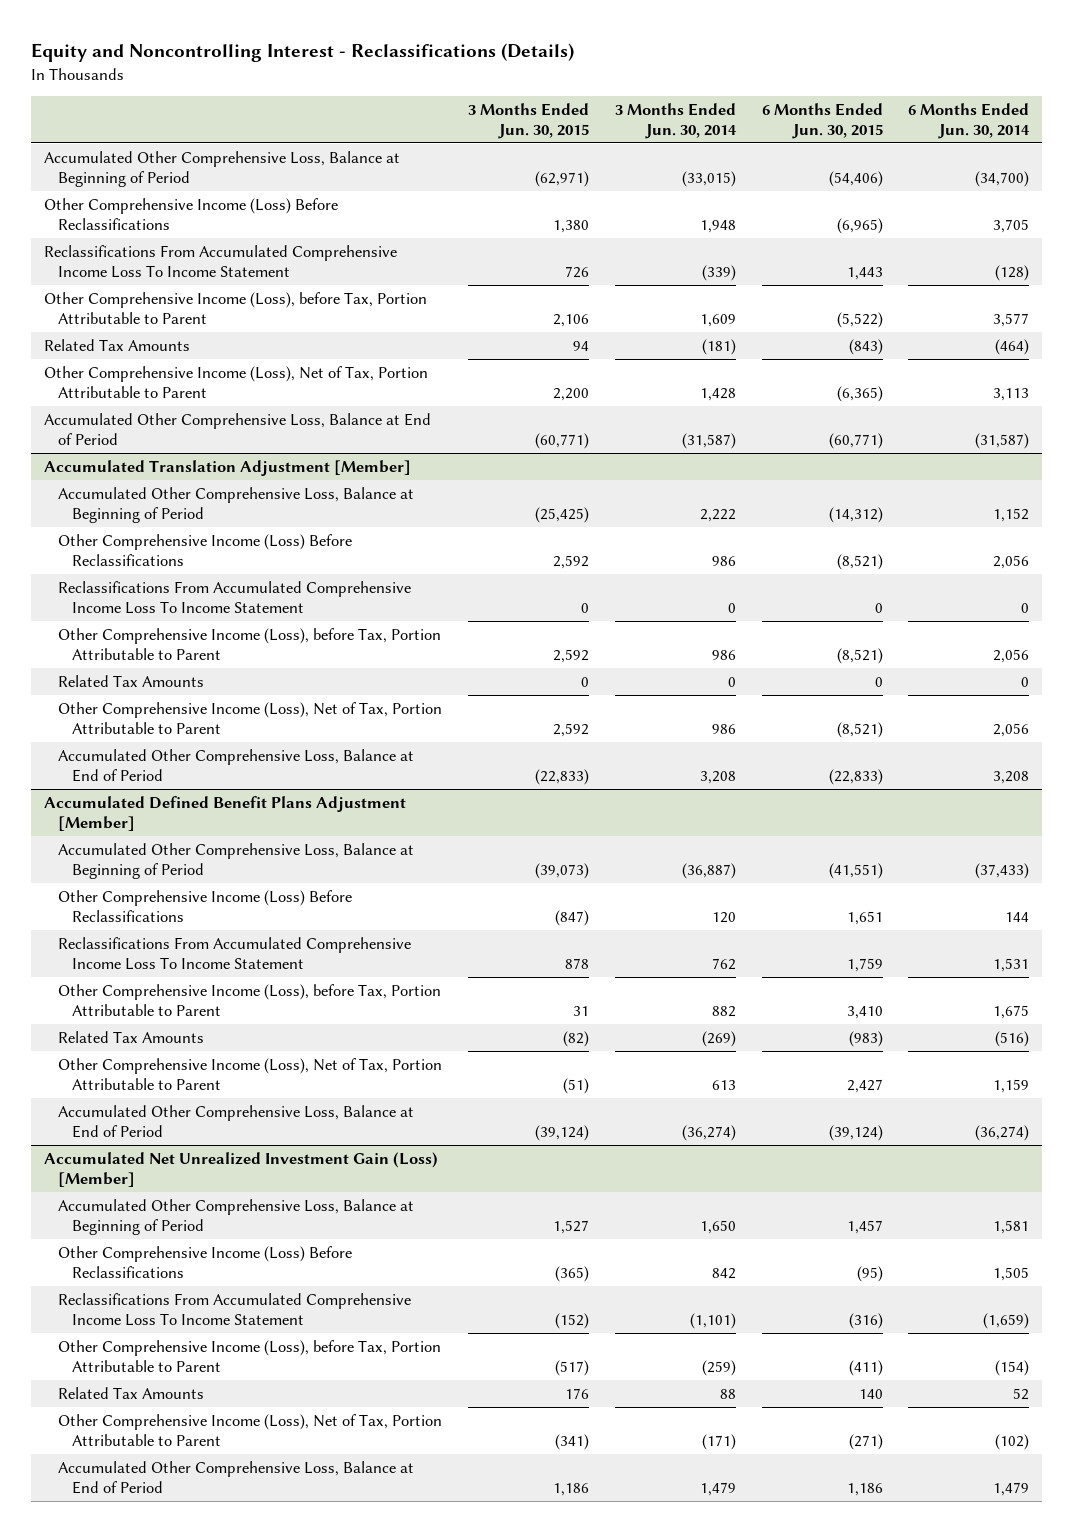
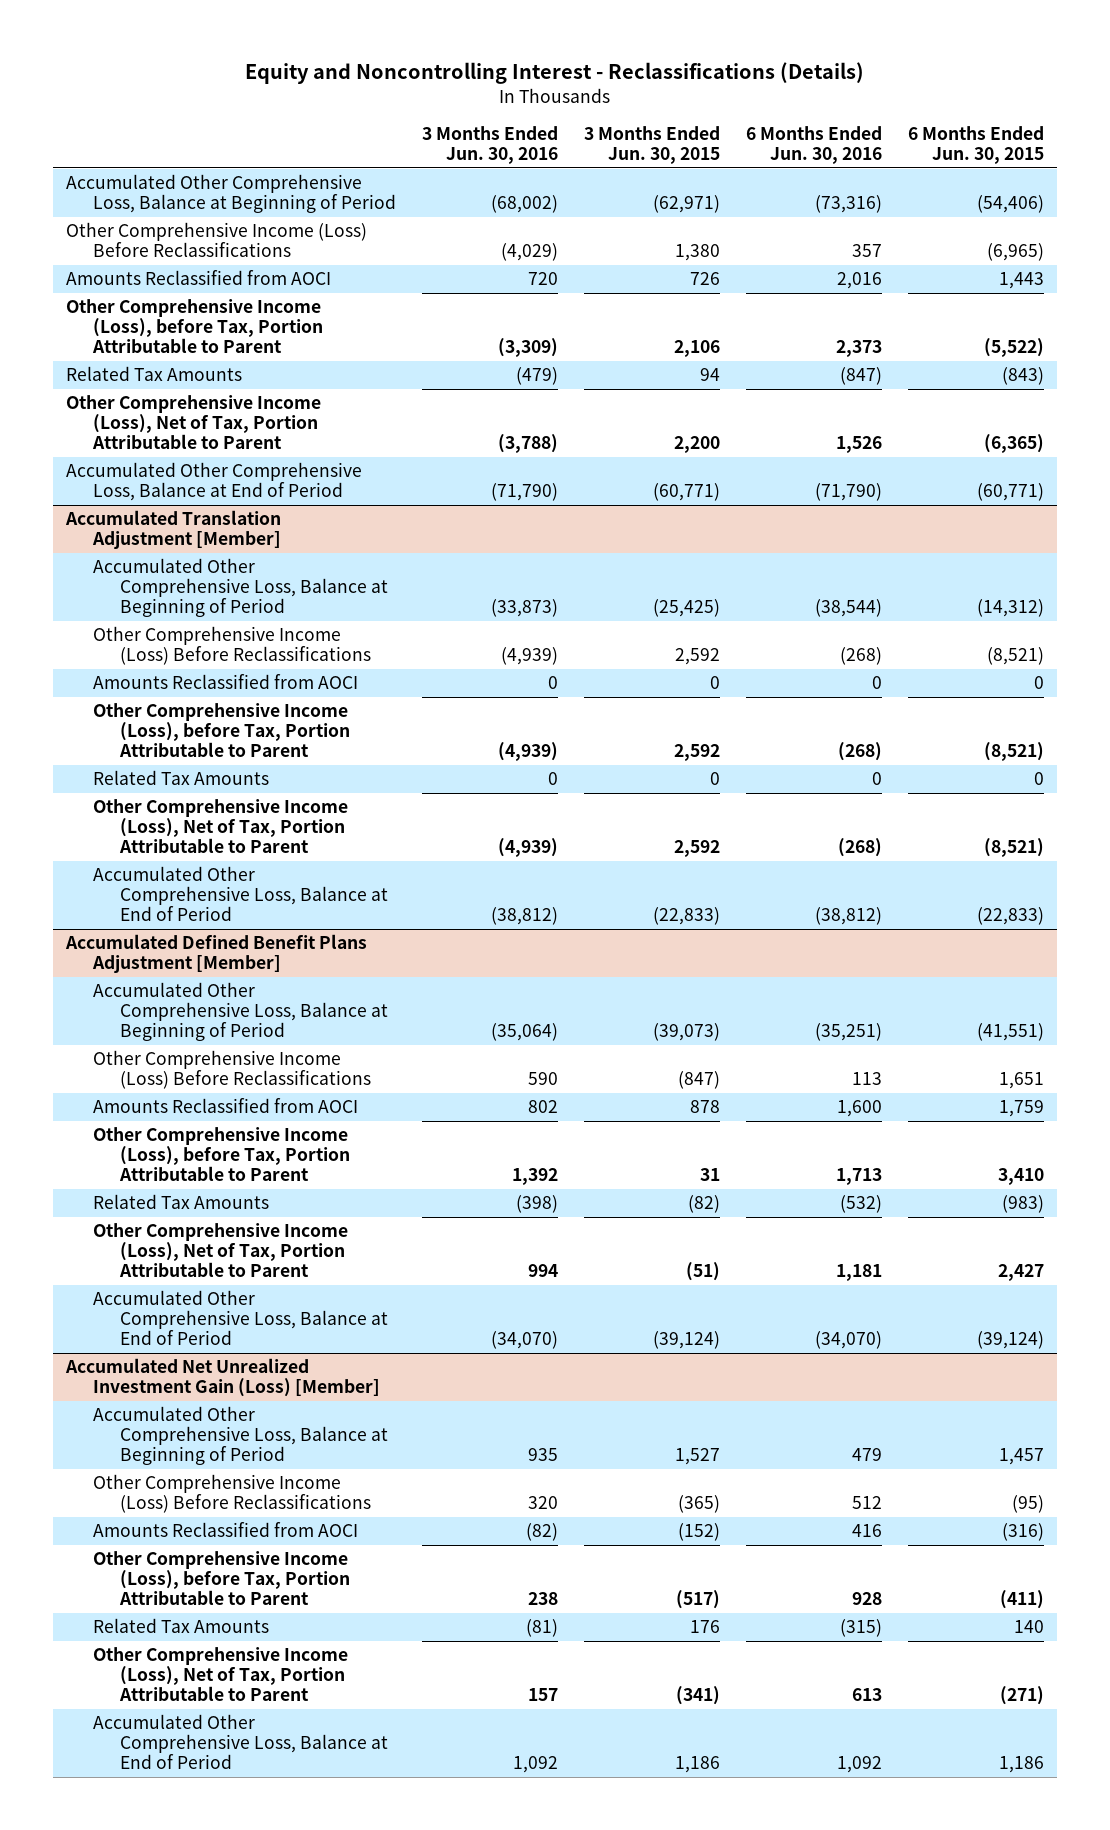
[614,102,737,139] 3 Months Ended Jun. 30, 2014 -> none
[908,102,1031,139] 6 Months Ended Jun. 30, 2014 -> none
none -> [421,126,558,165] 3 Months Ended Jun. 30, 2016
none -> [745,126,882,165] 6 Months Ended Jun. 30, 2016
[44,244,398,278] Reclassifications From Accumulated Comprehensive Income Loss To Income Statement -> [65,270,331,286] Amounts Reclassified from AOCI
[58,580,412,614] Reclassifications From Accumulated Comprehensive Income Loss To Income Statement -> [92,674,358,690] Amounts Reclassified from AOCI
[58,936,412,970] Reclassifications From Accumulated Comprehensive Income Loss To Income Statement -> [92,1098,358,1114] Amounts Reclassified from AOCI
[58,1292,412,1326] Reclassifications From Accumulated Comprehensive Income Loss To Income Statement -> [92,1522,358,1538] Amounts Reclassified from AOCI

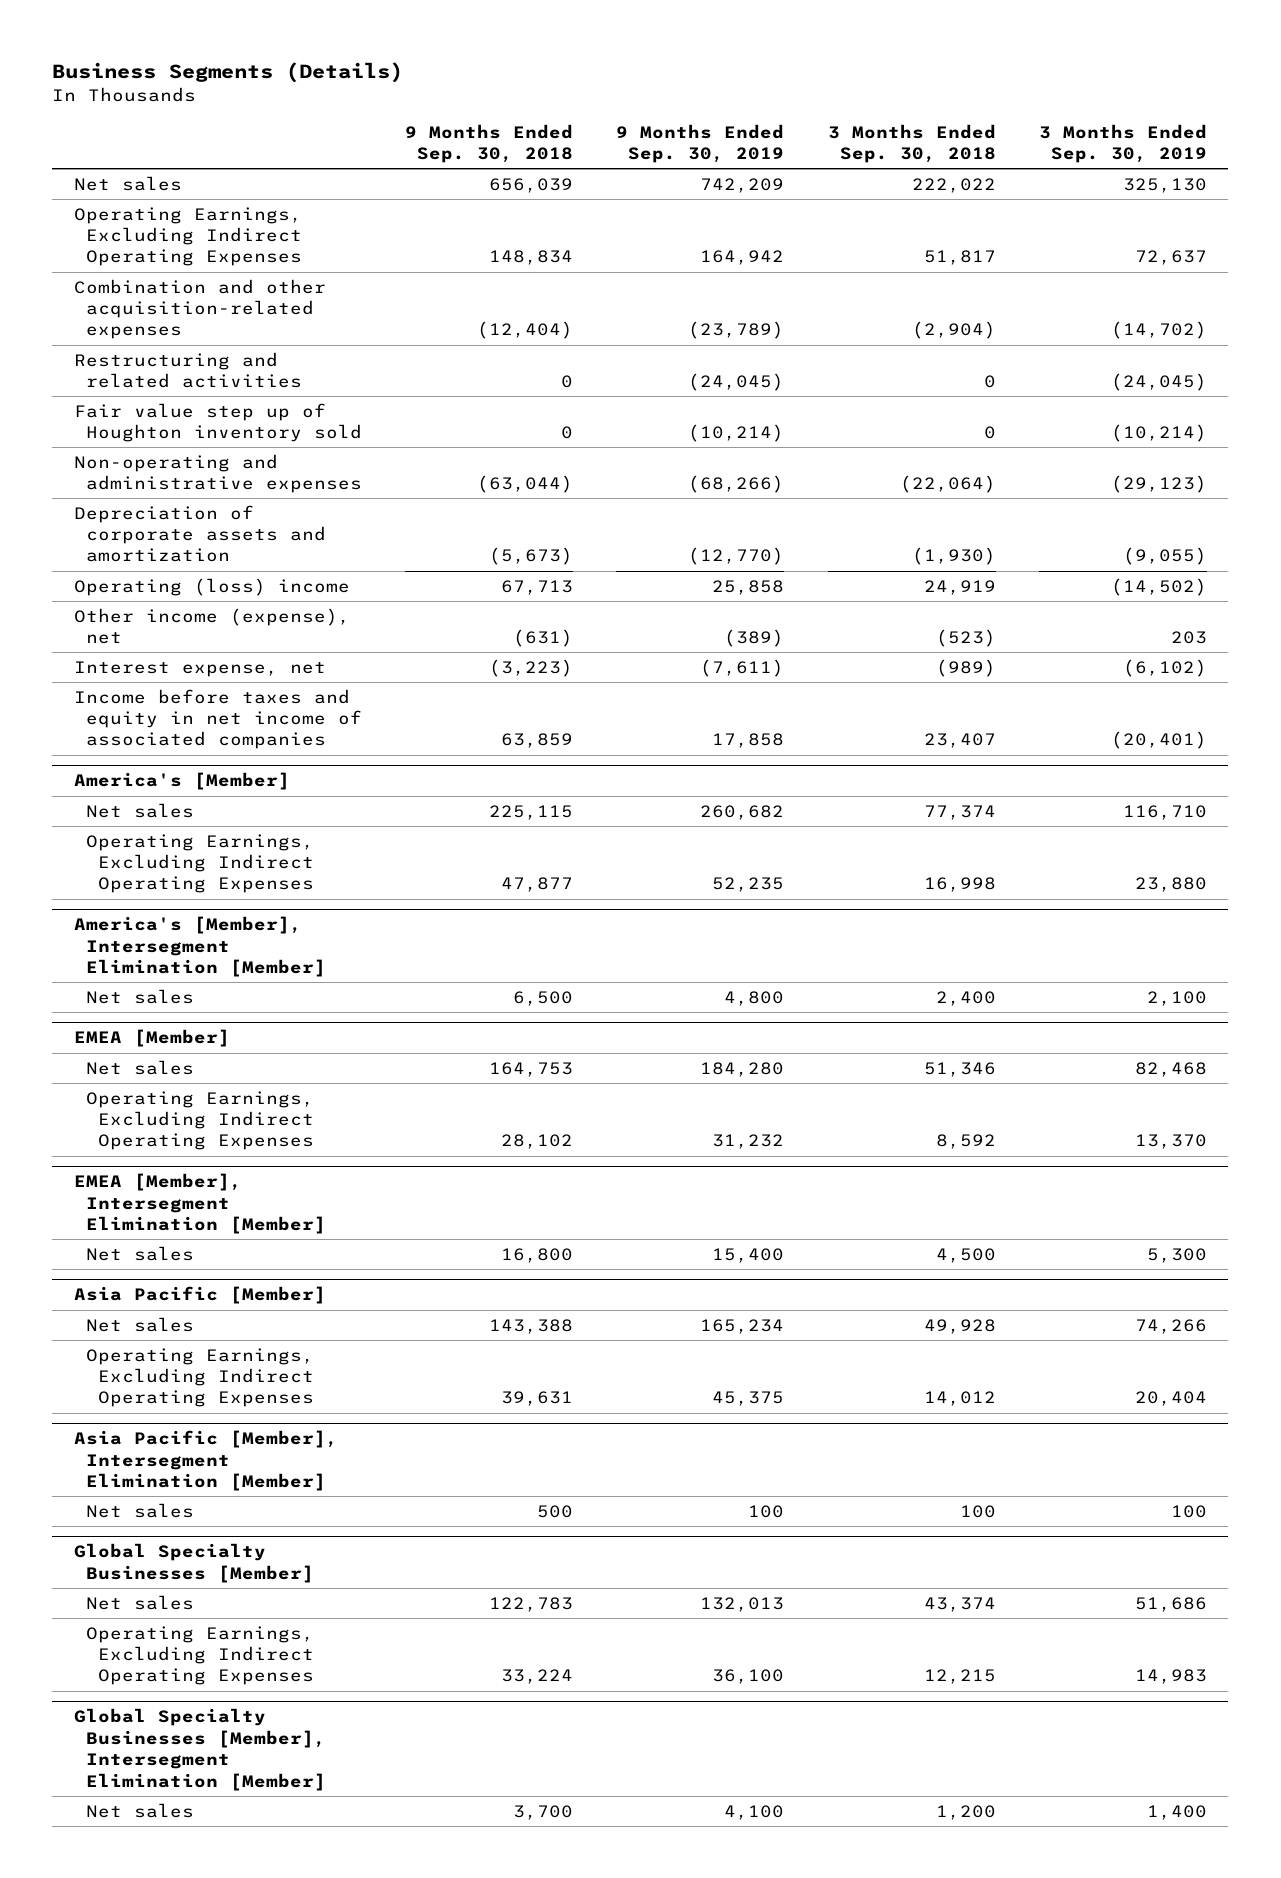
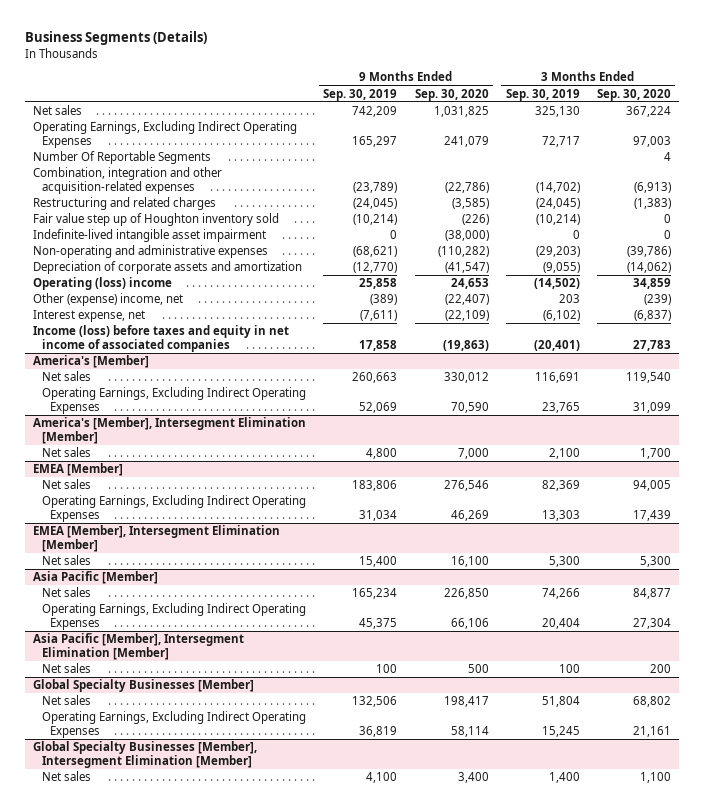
[405,123,574,164] 9 Months Ended Sep. 30, 2018 -> none
[827,123,996,164] 3 Months Ended Sep. 30, 2018 -> none
none -> [414,88,489,101] Sep. 30, 2020
none -> [596,88,671,101] Sep. 30, 2020
[700,250,785,266] 164,942 -> [352,135,398,147] 165,297
[1134,250,1207,266] 72,637 -> [541,135,580,147] 72,717
none -> [33,151,212,165] Number Of Reportable Segments
[73,278,326,340] Combination and other acquisition-related expenses -> [33,167,223,194] Combination, integration and other acquisition-related expenses
[73,351,303,389] Restructuring and related activities -> [33,197,217,211] Restructuring and related charges
none -> [33,229,267,243] Indefinite-lived intangible asset impairment
[688,475,785,494] (68,266) -> [353,246,398,258] (68,621)
[1110,475,1207,494] (29,123) -> [535,246,580,258] (29,203)
[73,607,350,645] Other income (expense), net -> [33,293,184,307] Other (expense) income, net
[73,688,363,750] Income before taxes and equity in net income of associated companies -> [33,325,290,352] Income (loss) before taxes and equity in net income of associated companies
[700,804,785,820] 260,682 -> [352,372,398,384] 260,663
[1122,804,1207,820] 116,710 -> [534,372,580,384] 116,691
[712,877,785,893] 52,235 -> [359,401,398,413] 52,069
[1134,877,1207,893] 23,880 -> [541,401,580,413] 23,765
[700,1061,785,1077] 184,280 -> [352,480,398,492] 183,806
[1134,1061,1207,1077] 82,468 -> [541,480,580,492] 82,369
[712,1134,785,1150] 31,232 -> [359,509,398,521] 31,034
[1134,1134,1207,1150] 13,370 -> [541,509,580,521] 13,303
[700,1596,785,1612] 132,013 -> [352,696,398,708] 132,506
[1134,1596,1207,1612] 51,686 -> [541,696,580,708] 51,804
[712,1669,785,1685] 36,100 -> [359,725,398,737] 36,819
[1134,1669,1207,1685] 14,983 -> [541,725,580,737] 15,245

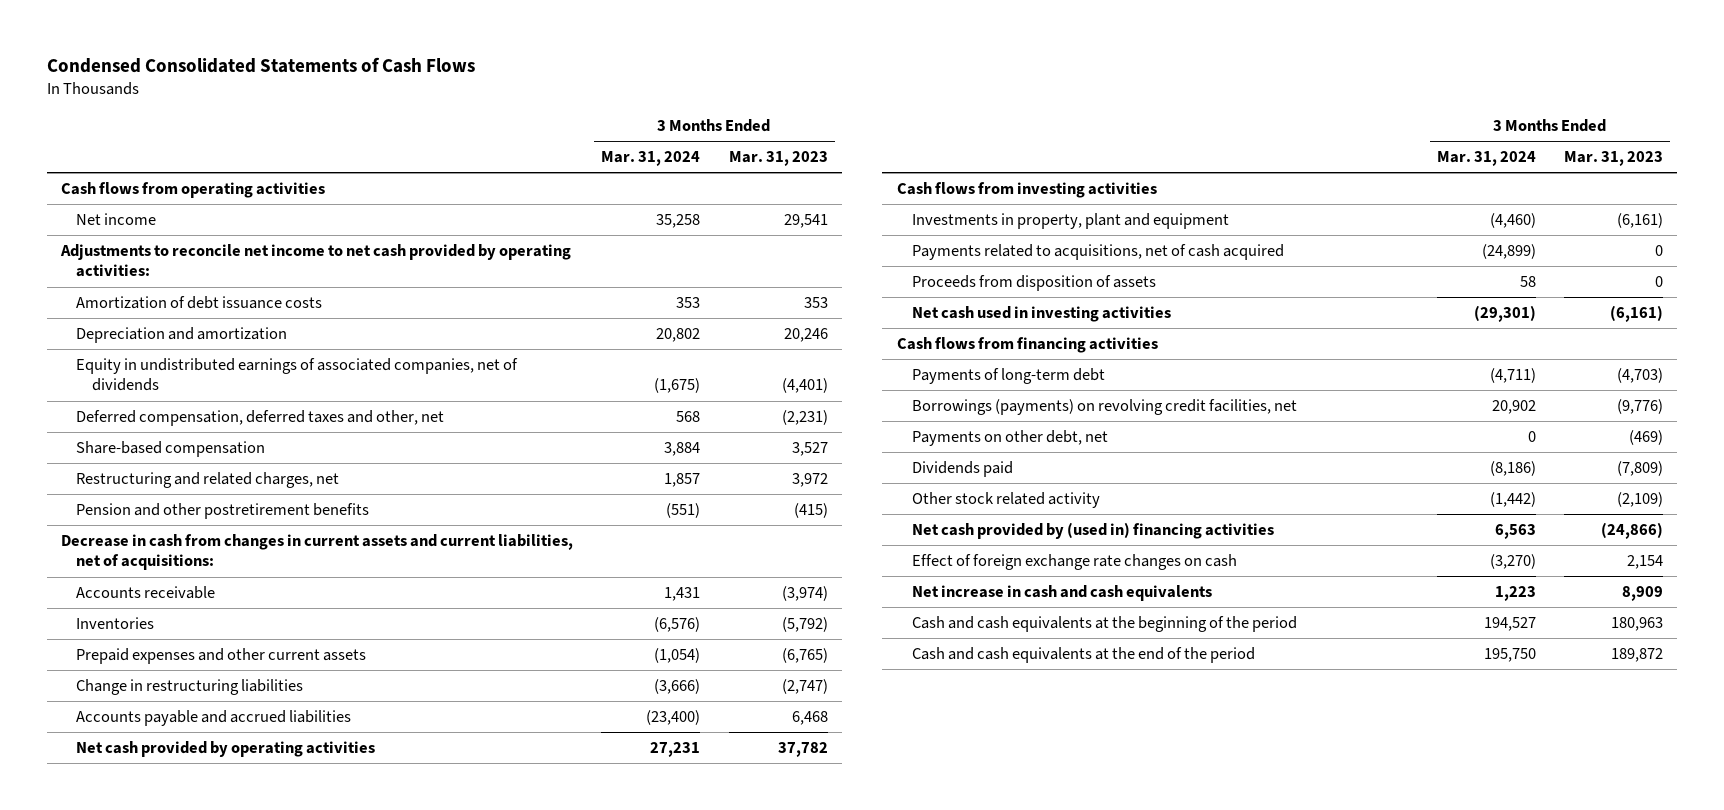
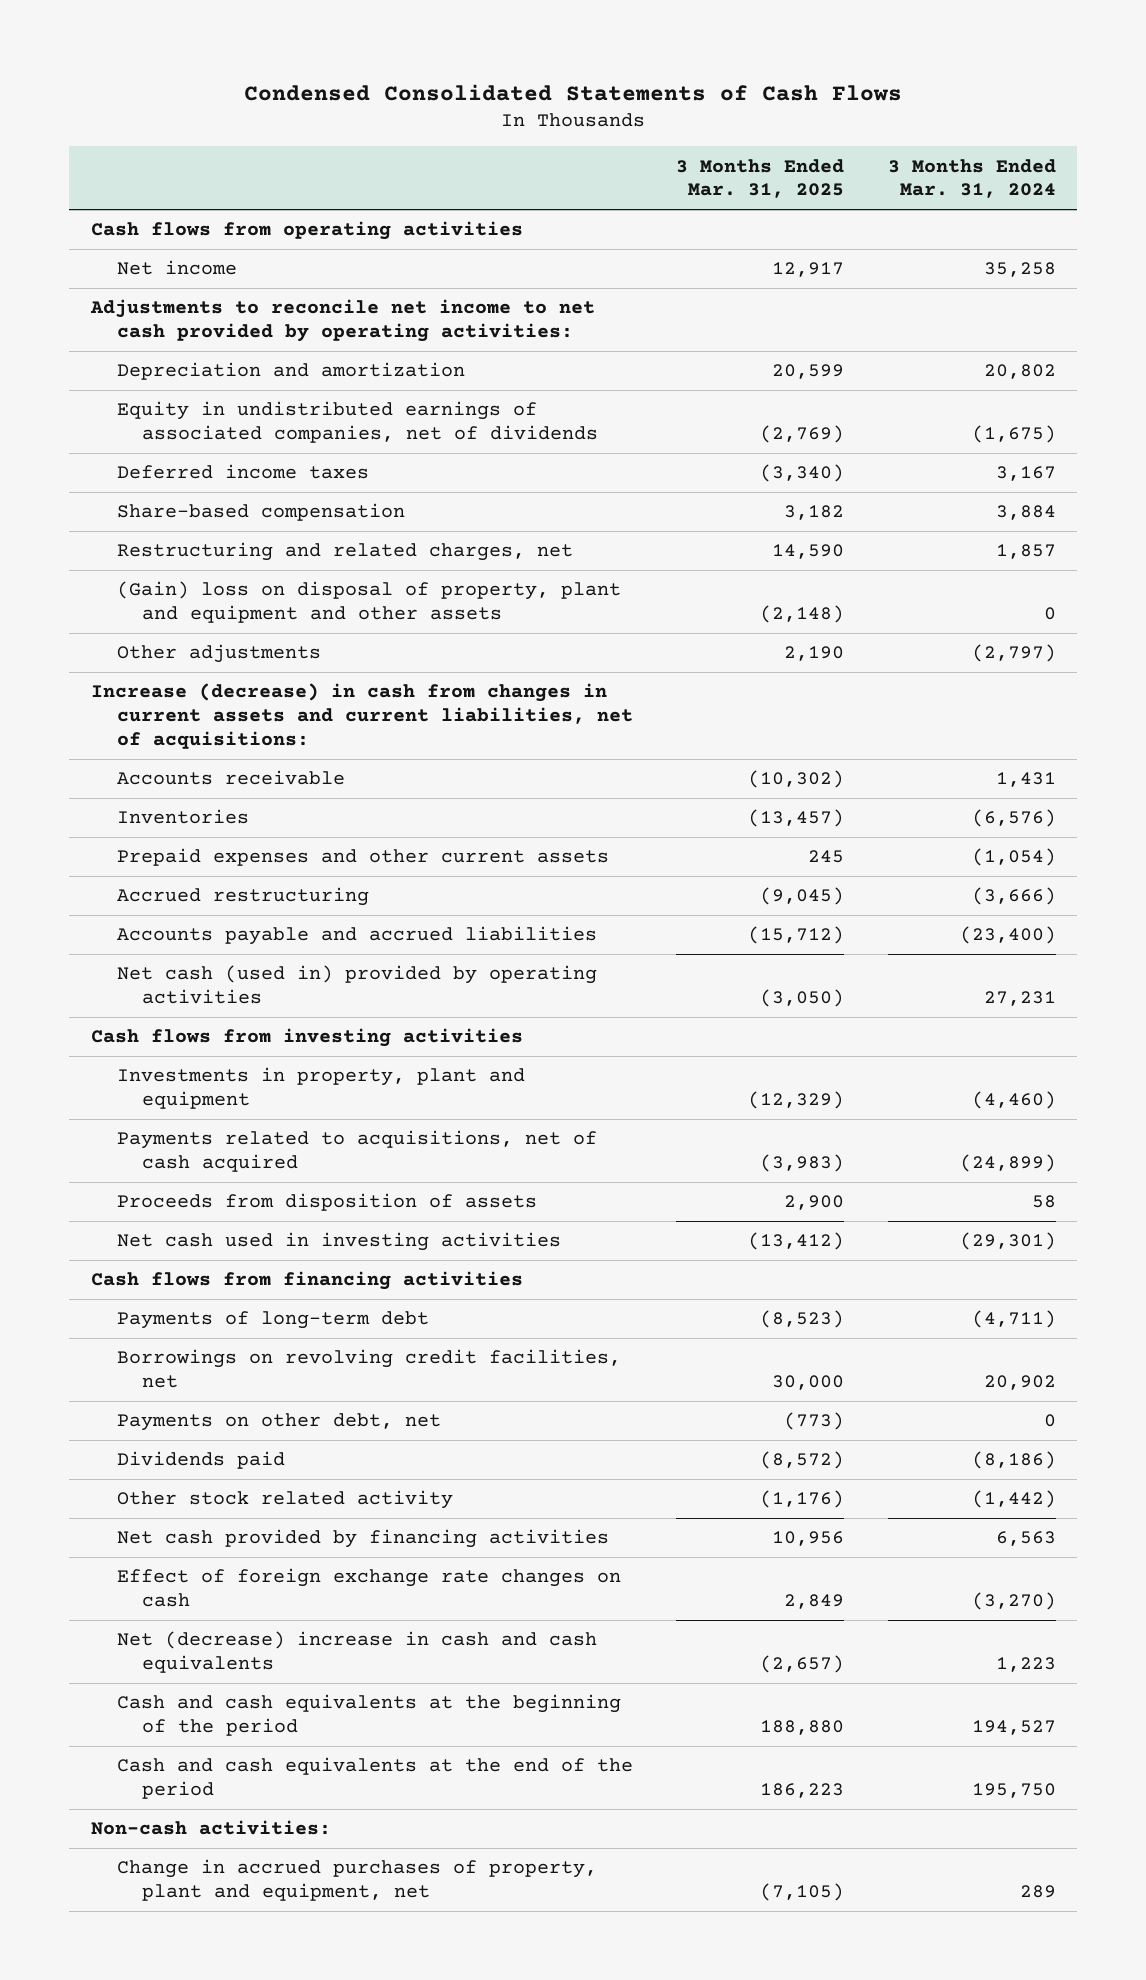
[728,151,828,167] Mar. 31, 2023 -> none
none -> [676,158,845,199] 3 Months Ended Mar. 31, 2025
[76,295,323,309] Amortization of debt issuance costs -> none
[76,409,445,426] Deferred compensation, deferred taxes and other, net -> none
none -> [116,464,369,480] Deferred income taxes
[76,502,370,519] Pension and other postretirement benefits -> none
none -> [116,581,621,624] (Gain) loss on disposal of property, plant and equipment and other assets
none -> [116,644,321,664] Other adjustments
[61,533,574,571] Decrease in cash from changes in current assets and current liabilities, net of acquisitions: -> [90,683,633,749] Increase (decrease) in cash from changes in current assets and current liabilities, net of acquisitions:
[76,678,304,695] Change in restructuring liabilities -> [116,887,369,907] Accrued restructuring
[76,740,376,757] Net cash provided by operating activities -> [116,965,597,1005] Net cash (used in) provided by operating activities
[911,398,1297,415] Borrowings (payments) on revolving credit facilities, net -> [116,1349,621,1389] Borrowings on revolving credit facilities, net
[911,521,1274,539] Net cash provided by (used in) financing activities -> [116,1529,609,1549] Net cash provided by financing activities
[911,584,1212,601] Net increase in cash and cash equivalents -> [116,1631,597,1674] Net (decrease) increase in cash and cash equivalents
none -> [90,1820,331,1836] Non-cash activities:
none -> [116,1859,597,1902] Change in accrued purchases of property, plant and equipment, net

